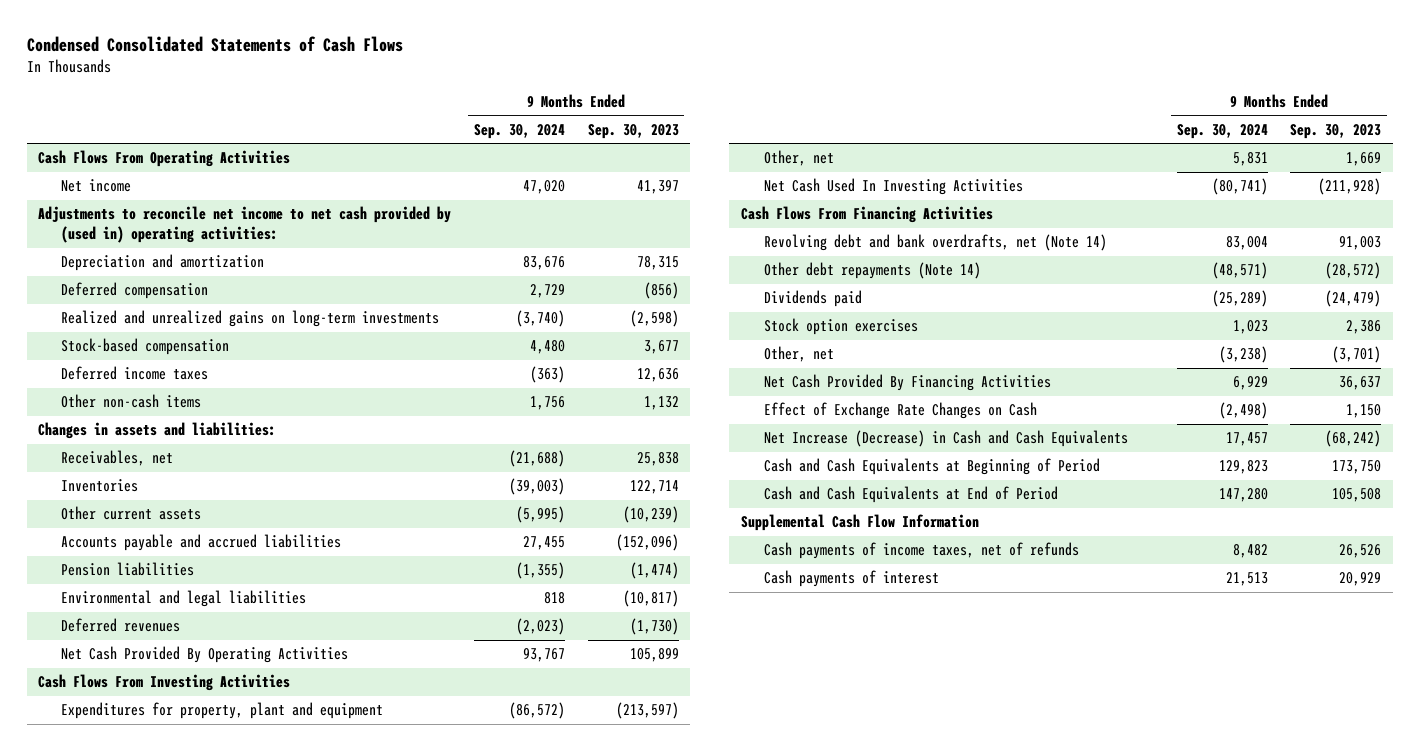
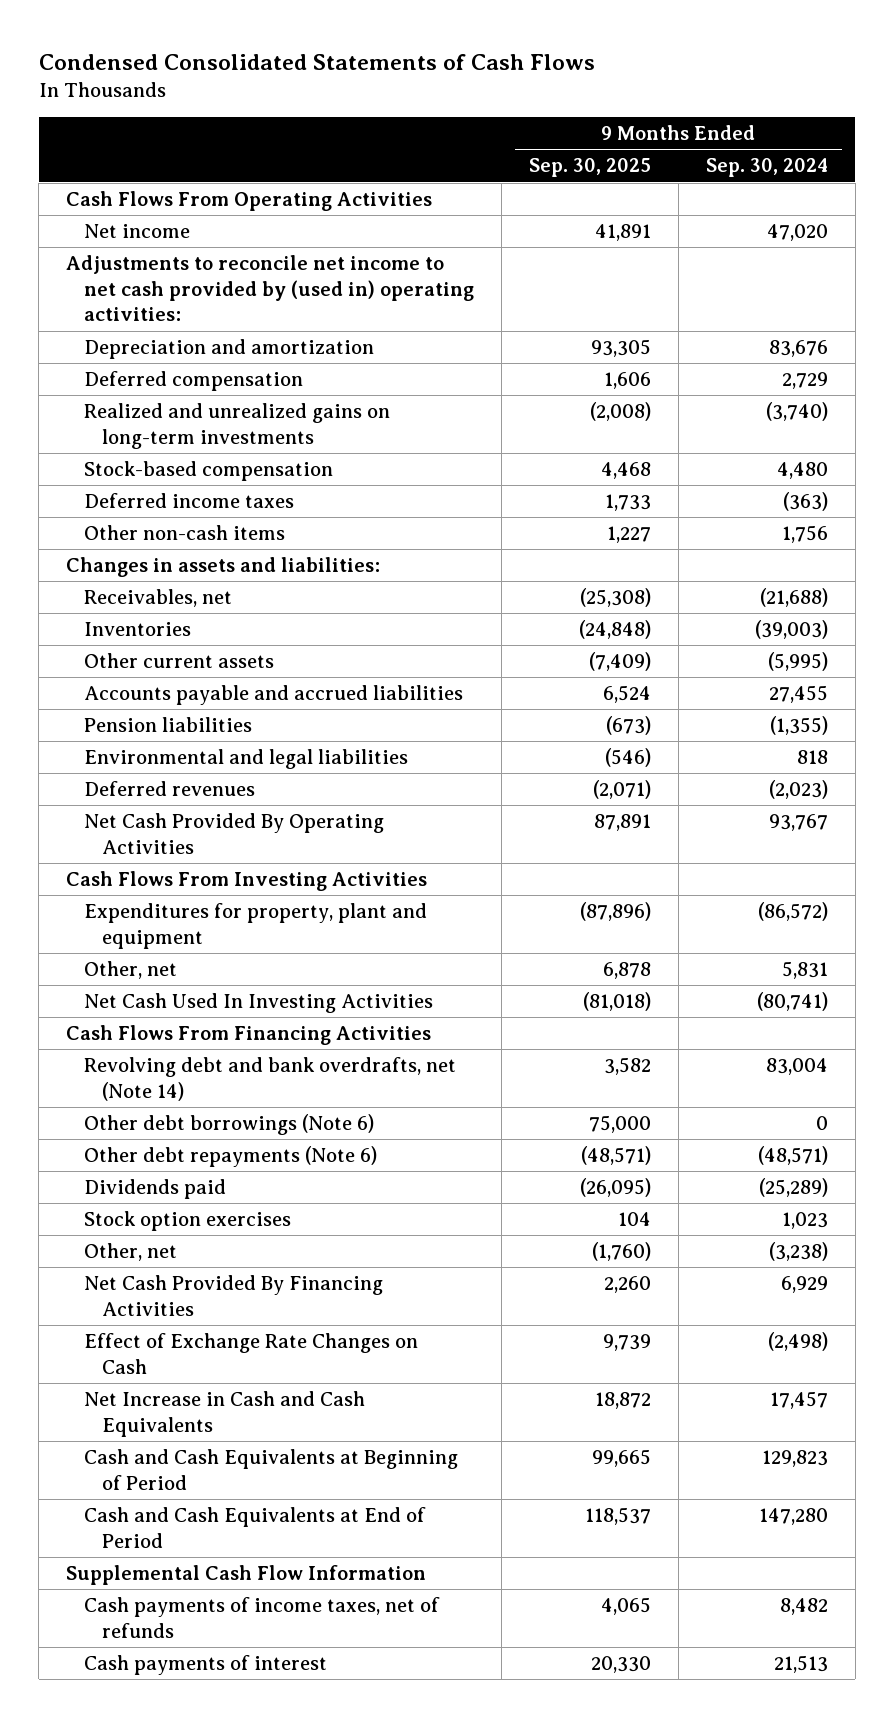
[587,123,679,139] Sep. 30, 2023 -> none
none -> [528,158,651,178] Sep. 30, 2025
none -> [84,1114,375,1136] Other debt borrowings (Note 6)
[763,262,981,280] Other debt repayments (Note 14) -> [84,1146,378,1168] Other debt repayments (Note 6)
[763,430,1128,448] Net Increase (Decrease) in Cash and Cash Equivalents -> [84,1391,366,1437] Net Increase in Cash and Cash Equivalents

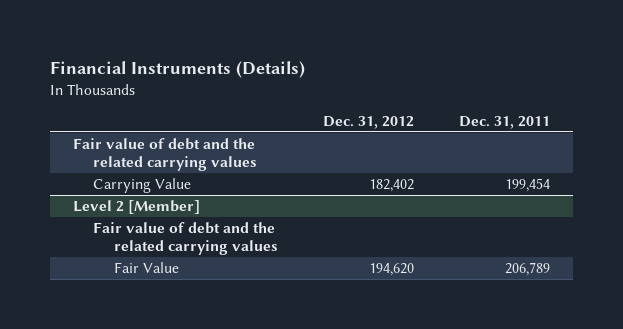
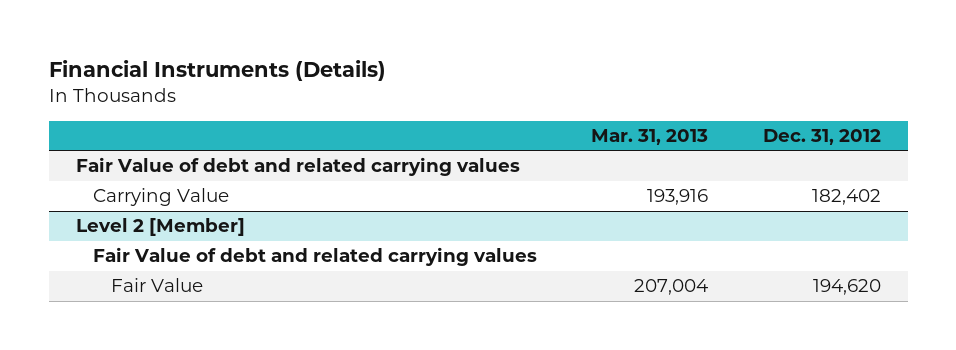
[459,116,551,130] Dec. 31, 2011 -> none
none -> [591,128,709,145] Mar. 31, 2013
[72,137,258,171] Fair value of debt and the related carrying values -> [75,157,520,177] Fair Value of debt and related carrying values
[93,221,278,255] Fair value of debt and the related carrying values -> [93,247,538,267] Fair Value of debt and related carrying values

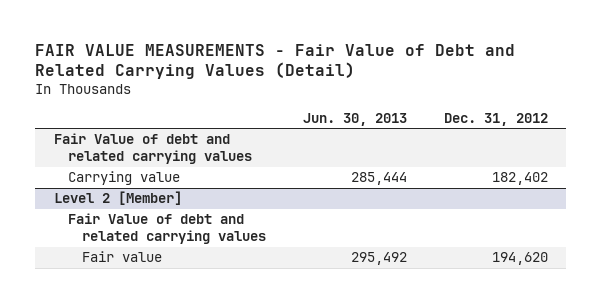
[48,60,386,82] Financial Instruments (Details) -> [35,43,516,80] FAIR VALUE MEASUREMENTS - Fair Value of Debt and Related Carrying Values (Detail)
[591,128,709,145] Mar. 31, 2013 -> none
none -> [303,112,408,126] Jun. 30, 2013
[93,188,230,207] Carrying Value -> [67,171,180,186] Carrying value
[111,278,204,293] Fair Value -> [82,251,163,263] Fair value

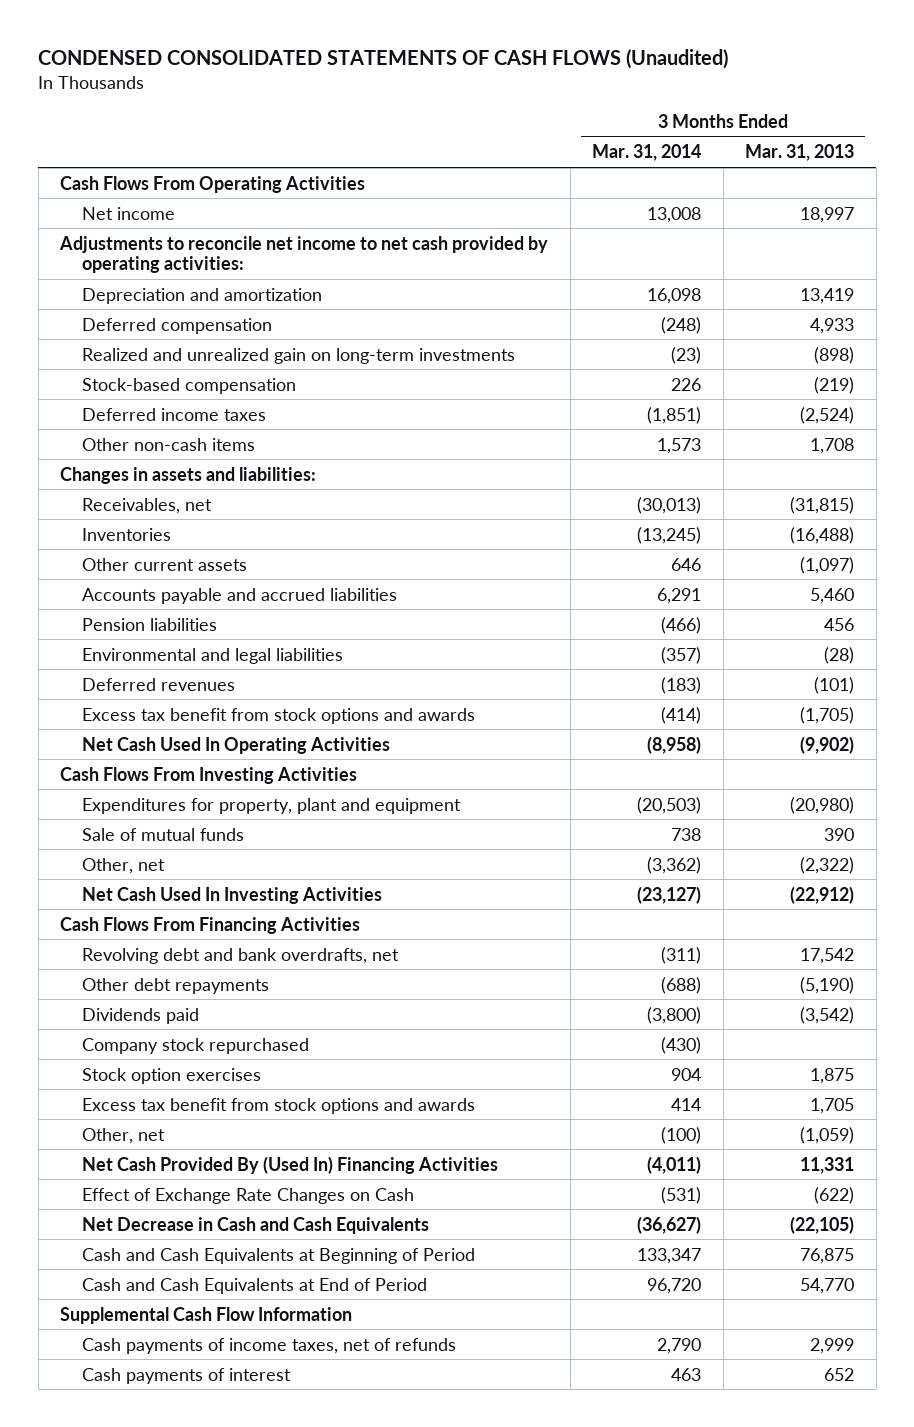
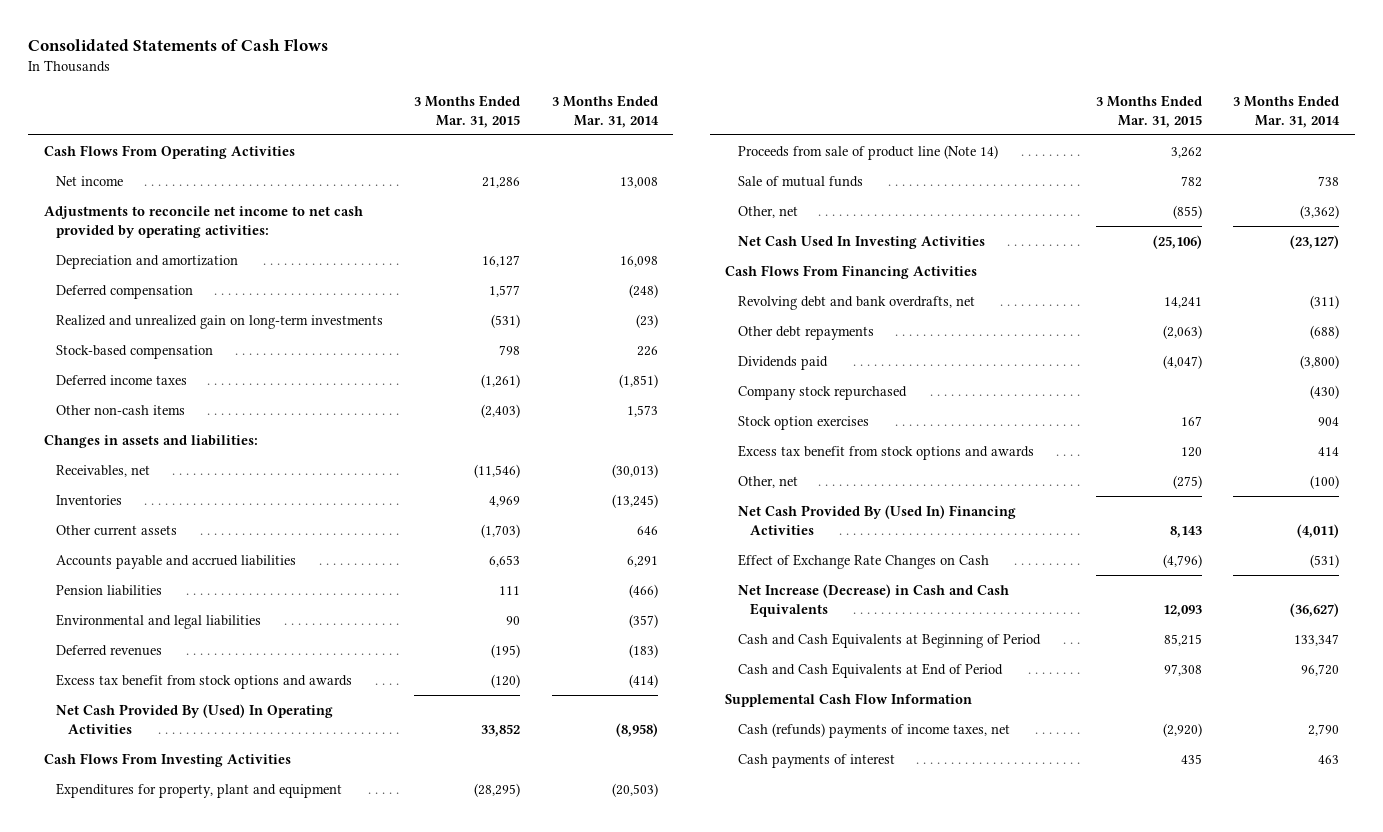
[38,49,729,70] CONDENSED CONSOLIDATED STATEMENTS OF CASH FLOWS (Unaudited) -> [28,39,329,52] Consolidated Statements of Cash Flows
[745,144,855,162] Mar. 31, 2013 -> none
none -> [414,94,521,128] 3 Months Ended Mar. 31, 2015
[81,736,390,754] Net Cash Used In Operating Activities -> [56,703,334,734] Net Cash Provided By (Used) In Operating Activities
none -> [737,144,998,160] Proceeds from sale of product line (Note 14)
[81,1216,429,1234] Net Decrease in Cash and Cash Equivalents -> [737,583,1009,617] Net Increase (Decrease) in Cash and Cash Equivalents
[81,1337,456,1354] Cash payments of income taxes, net of refunds -> [737,722,1010,738] Cash (refunds) payments of income taxes, net

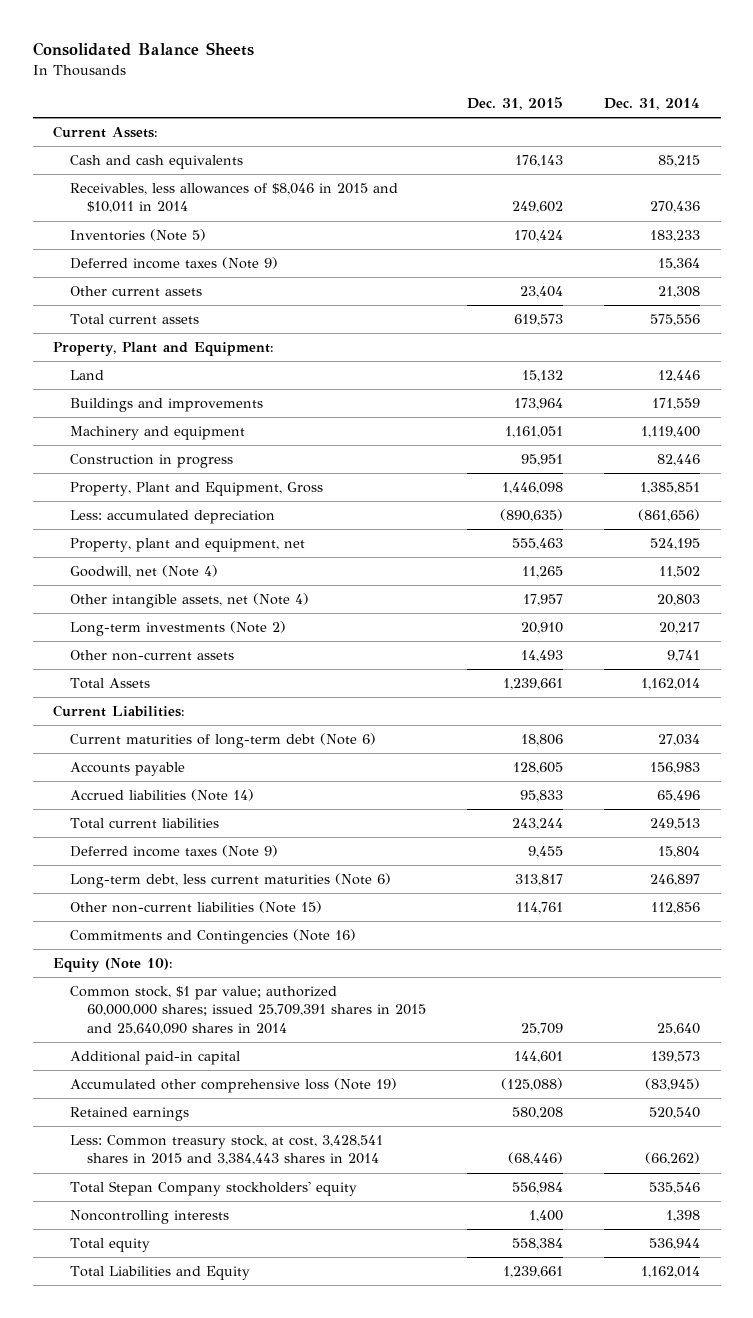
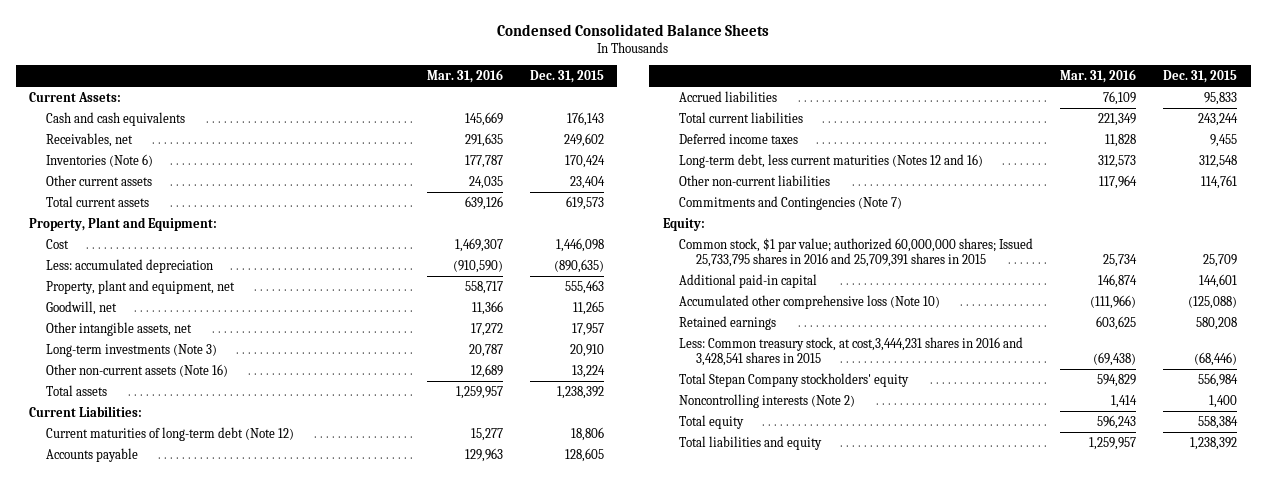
[32,42,254,57] Consolidated Balance Sheets -> [497,23,770,36] Condensed Consolidated Balance Sheets
[604,98,701,111] Dec. 31, 2014 -> none
none -> [426,69,503,84] Mar. 31, 2016
[69,257,278,270] Deferred income taxes (Note 9) -> none
[69,183,398,214] Receivables, less allowances of $8,046 in 2015 and $10,011 in 2014 -> [45,132,133,147] Receivables, net
[69,229,206,242] Inventories (Note 5) -> [45,153,153,167] Inventories (Note 6)
[69,370,104,381] Land -> none
[69,398,263,413] Buildings and improvements -> none
[69,426,245,441] Machinery and equipment -> none
[69,454,233,469] Construction in progress -> none
[69,482,323,497] Property, Plant and Equipment, Gross -> [45,238,69,249] Cost
[69,565,218,579] Goodwill, net (Note 4) -> [45,300,117,315] Goodwill, net
[69,593,309,609] Other intangible assets, net (Note 4) -> [45,321,192,336] Other intangible assets, net
[69,621,286,637] Long-term investments (Note 2) -> [45,343,217,357] Long-term investments (Note 3)
[69,650,234,662] Other non-current assets -> [45,363,228,377] Other non-current assets (Note 16)
[521,650,564,663] 14,493 -> [571,364,605,378] 13,224
[69,678,150,690] Total Assets -> [45,384,107,396] Total assets
[503,678,564,691] 1,239,661 -> [556,385,604,399] 1,238,392
[69,733,376,749] Current maturities of long-term debt (Note 6) -> [45,426,294,441] Current maturities of long-term debt (Note 12)
[69,789,254,802] Accrued liabilities (Note 14) -> [679,90,778,102] Accrued liabilities
[69,845,278,858] Deferred income taxes (Note 9) -> [679,132,799,144] Deferred income taxes
[69,873,391,889] Long-term debt, less current maturities (Note 6) -> [679,153,984,168] Long-term debt, less current maturities (Notes 12 and 16)
[515,874,564,887] 313,817 -> [1199,154,1238,168] 312,548
[69,901,322,914] Other non-current liabilities (Note 15) -> [679,174,831,186] Other non-current liabilities
[69,929,356,945] Commitments and Contingencies (Note 16) -> [679,195,903,210] Commitments and Contingencies (Note 7)
[53,958,174,973] Equity (Note 10): -> [662,217,705,231] Equity:
[69,986,426,1035] Common stock, $1 par value; authorized 60,000,000 shares; issued 25,709,391 shares in 2015 and 25,640,090 shares in 2014 -> [679,237,1034,268] Common stock, $1 par value; authorized 60,000,000 shares; Issued 25,733,795 shares in 2016 and 25,709,391 shares in 2015
[69,1078,397,1094] Accumulated other comprehensive loss (Note 19) -> [679,294,941,309] Accumulated other comprehensive loss (Note 10)
[69,1135,383,1166] Less: Common treasury stock, at cost, 3,428,541 shares in 2015 and 3,384,443 shares in 2014 -> [679,336,1024,367] Less: Common treasury stock, at cost,3,444,231 shares in 2016 and 3,428,541 shares in 2015
[69,1210,229,1225] Noncontrolling interests -> [679,393,856,408] Noncontrolling interests (Note 2)
[69,1266,250,1281] Total Liabilities and Equity -> [679,435,823,450] Total liabilities and equity
[503,1266,564,1279] 1,239,661 -> [1190,436,1238,450] 1,238,392

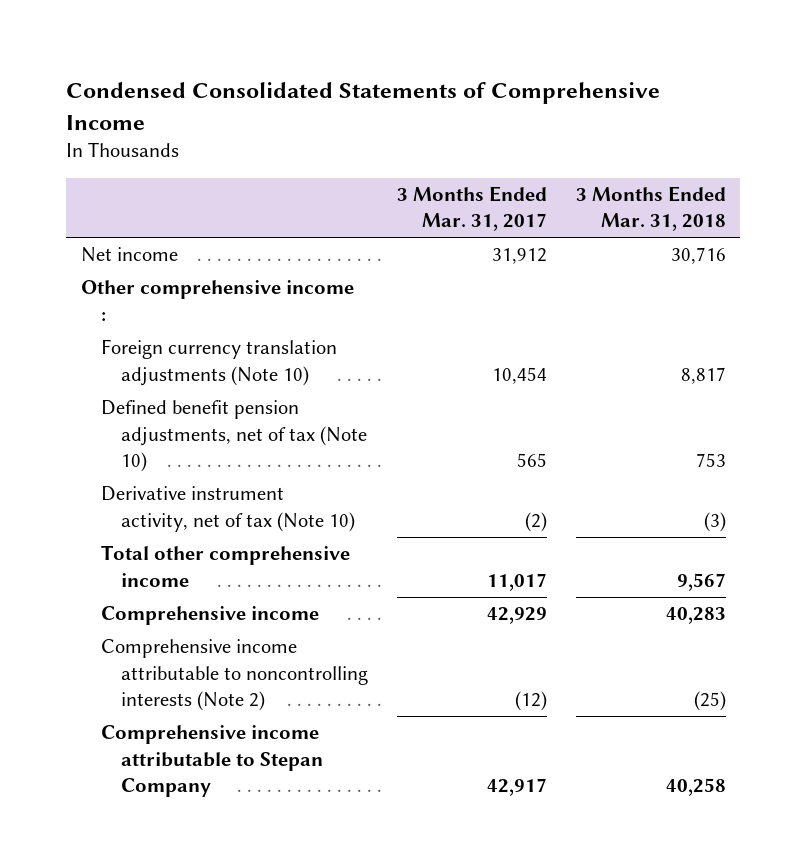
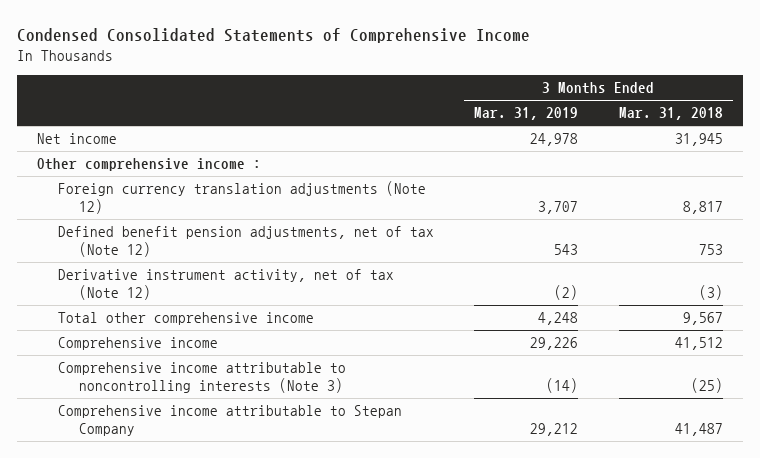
[396,185,547,232] 3 Months Ended Mar. 31, 2017 -> none
none -> [474,107,579,121] Mar. 31, 2019
[670,247,726,265] 30,716 -> [674,133,723,147] 31,945
[100,339,337,386] Foreign currency translation adjustments (Note 10) -> [58,181,427,214] Foreign currency translation adjustments (Note 12)
[100,400,367,473] Defined benefit pension adjustments, net of tax (Note 10) -> [58,226,435,257] Defined benefit pension adjustments, net of tax (Note 12)
[100,486,355,532] Derivative instrument activity, net of tax (Note 10) -> [58,269,395,300] Derivative instrument activity, net of tax (Note 12)
[665,607,726,625] 40,283 -> [674,337,723,351] 41,512
[100,639,368,712] Comprehensive income attributable to noncontrolling interests (Note 2) -> [58,362,347,393] Comprehensive income attributable to noncontrolling interests (Note 3)
[665,778,726,797] 40,258 -> [674,422,723,436] 41,487

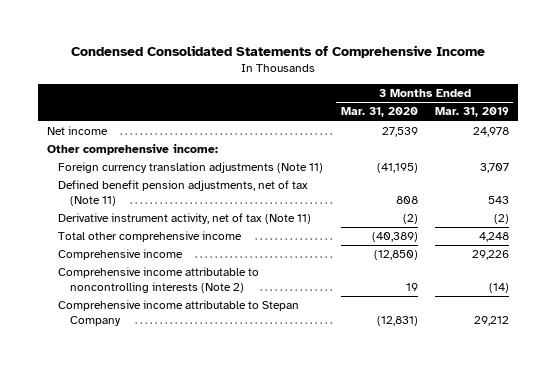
[618,107,723,121] Mar. 31, 2018 -> none
none -> [340,107,418,118] Mar. 31, 2020
[37,158,262,172] Other comprehensive income : -> [46,144,218,156] Other comprehensive income:
[58,181,427,214] Foreign currency translation adjustments (Note 12) -> [58,162,324,174] Foreign currency translation adjustments (Note 11)
[58,226,435,257] Defined benefit pension adjustments, net of tax (Note 12) -> [58,180,309,206] Defined benefit pension adjustments, net of tax (Note 11)
[58,269,395,300] Derivative instrument activity, net of tax (Note 12) -> [58,213,312,225] Derivative instrument activity, net of tax (Note 11)
[58,362,347,393] Comprehensive income attributable to noncontrolling interests (Note 3) -> [58,267,260,293] Comprehensive income attributable to noncontrolling interests (Note 2)

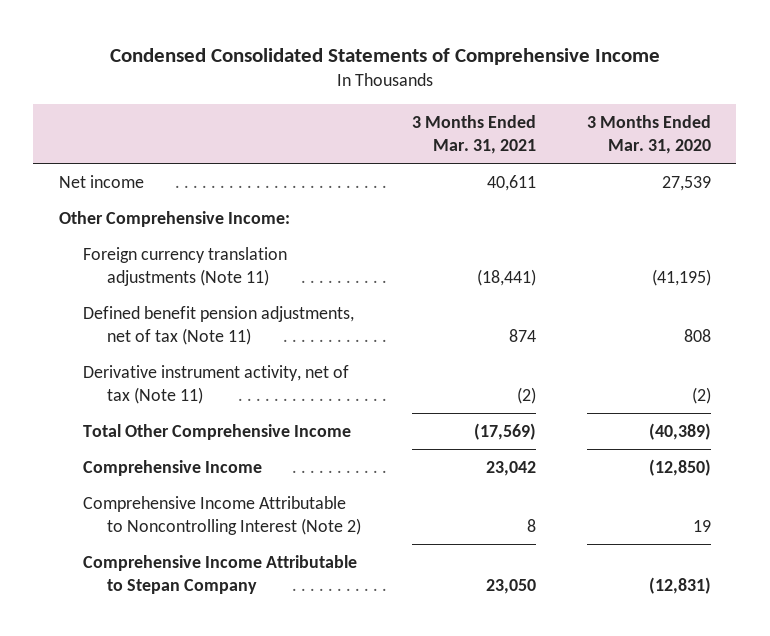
[435,107,510,118] Mar. 31, 2019 -> none
none -> [412,115,537,155] 3 Months Ended Mar. 31, 2021
[46,144,218,156] Other comprehensive income: -> [58,210,290,227] Other Comprehensive Income:
[58,231,243,243] Total other comprehensive income -> [82,423,351,440] Total Other Comprehensive Income
[58,249,184,261] Comprehensive income -> [82,459,262,476] Comprehensive Income
[58,267,260,293] Comprehensive income attributable to noncontrolling interests (Note 2) -> [82,495,362,536] Comprehensive Income Attributable to Noncontrolling Interest (Note 2)
[58,300,300,326] Comprehensive income attributable to Stepan Company -> [82,554,357,595] Comprehensive Income Attributable to Stepan Company

